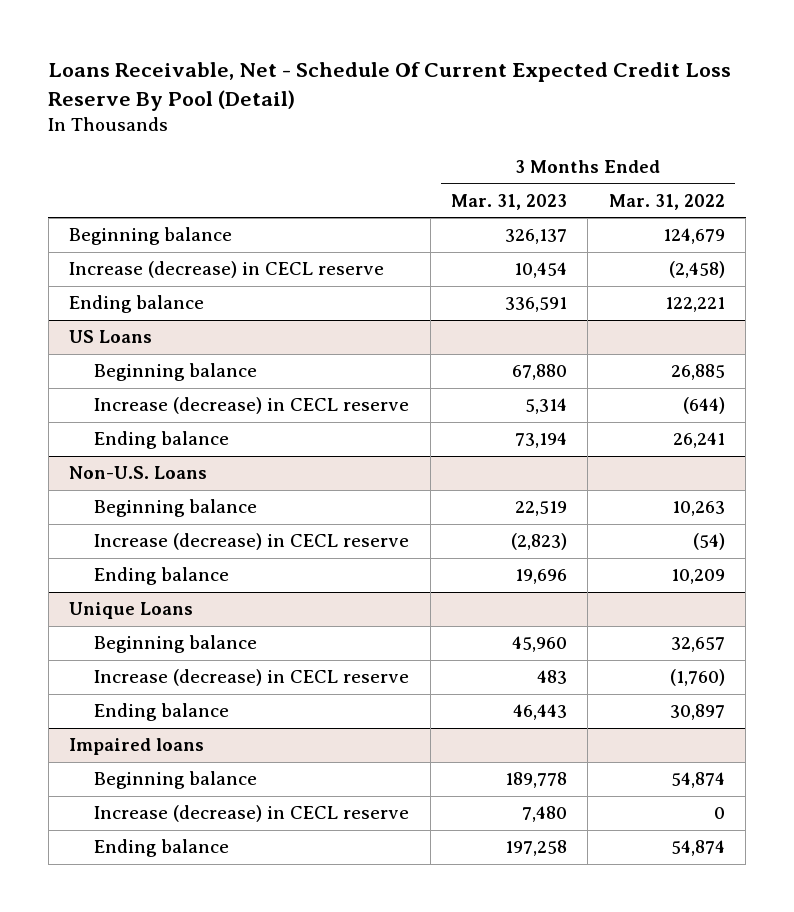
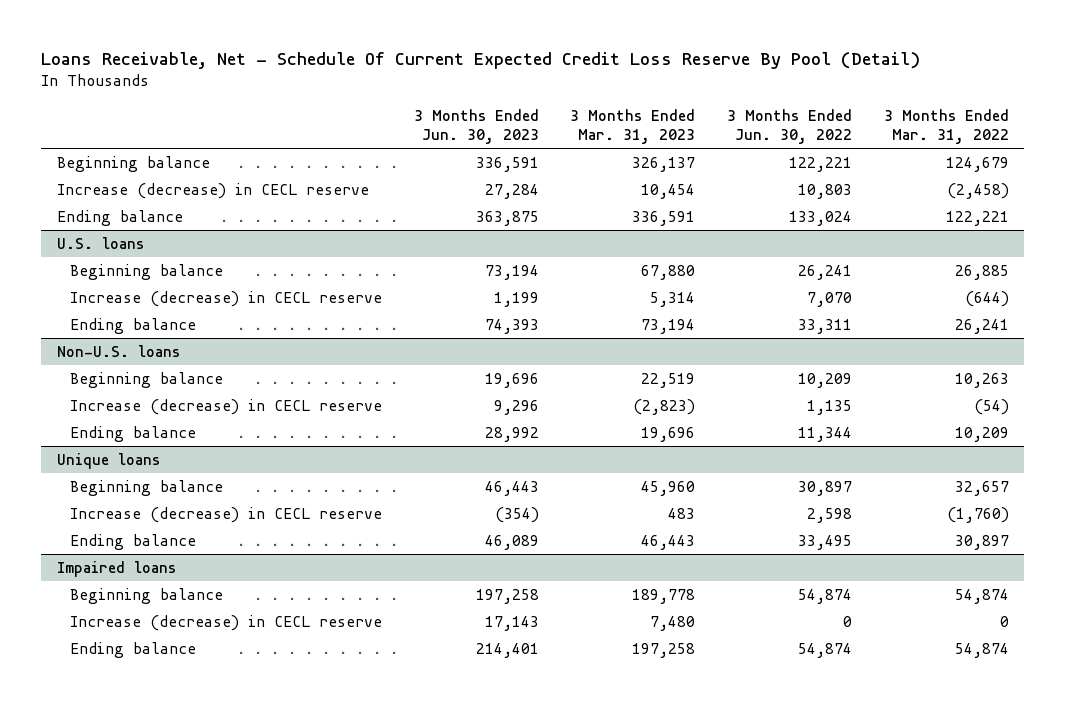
none -> [413,108,539,145] 3 Months Ended Jun. 30, 2023
none -> [727,108,853,145] 3 Months Ended Jun. 30, 2022
[68,330,152,344] US Loans -> [56,236,144,249] U.S. loans
[68,466,207,480] Non-U.S. Loans -> [56,344,180,357] Non-U.S. loans
[68,602,193,620] Unique Loans -> [56,452,160,469] Unique loans

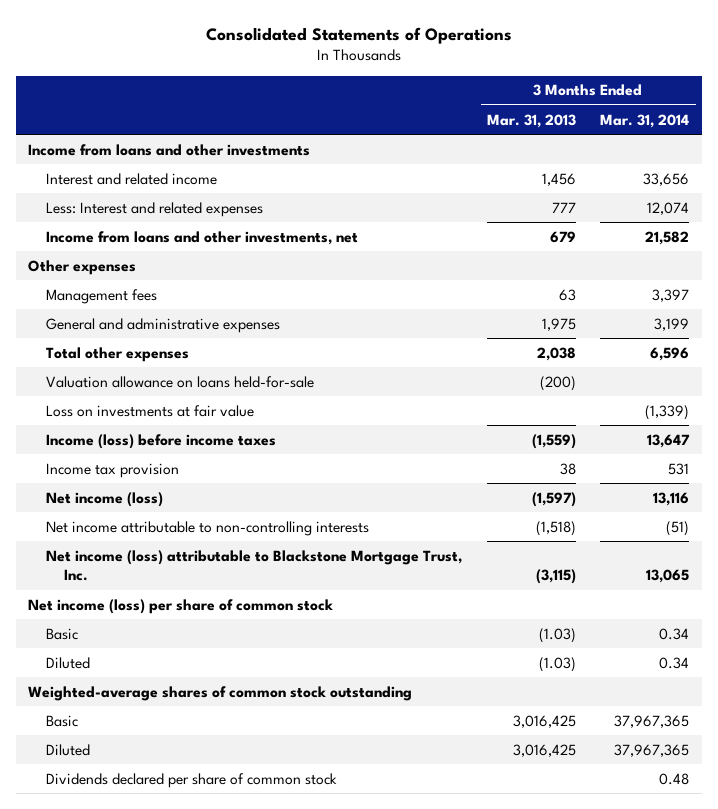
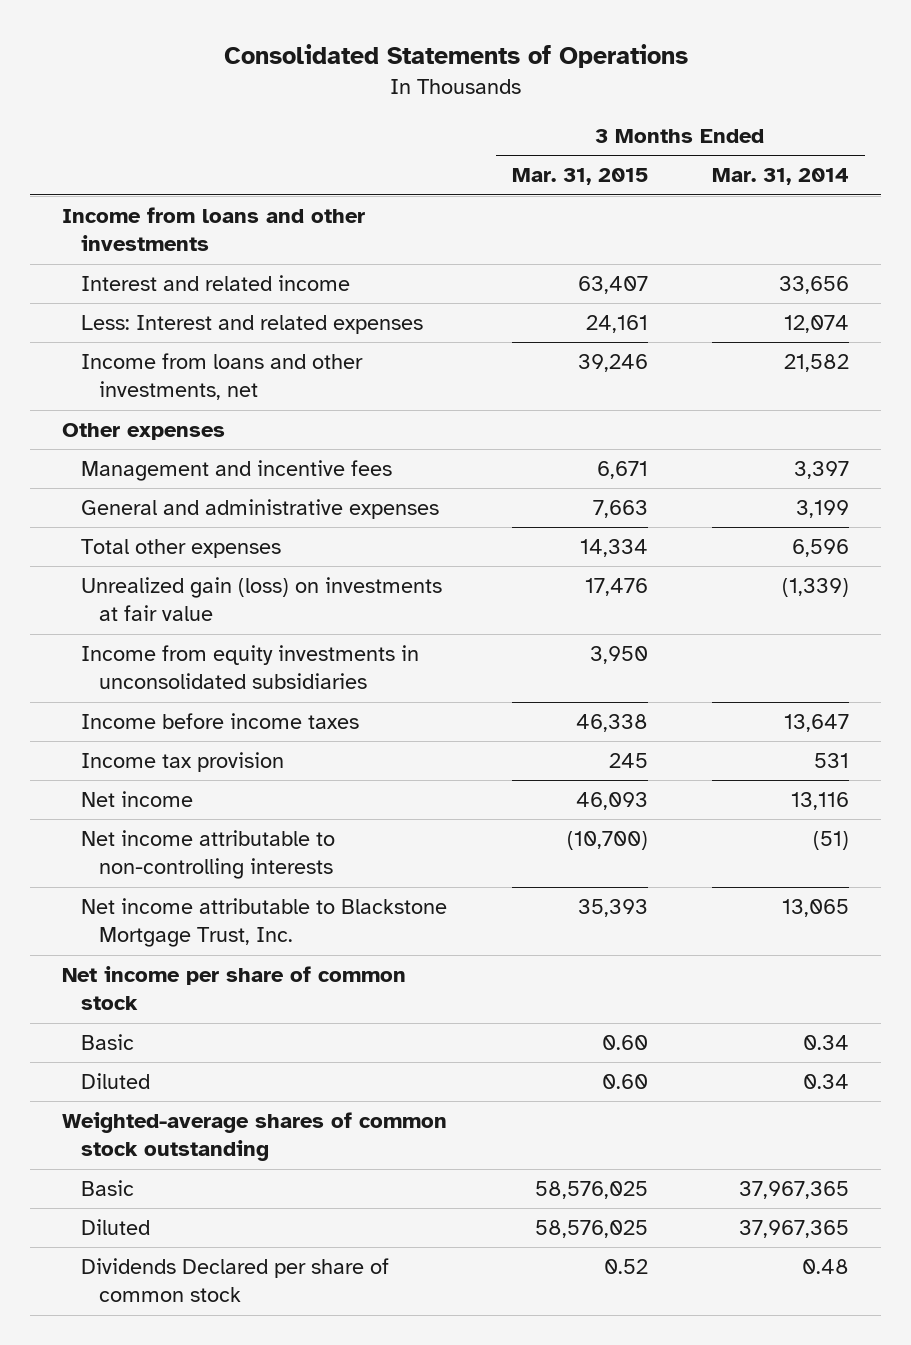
[486,113,576,128] Mar. 31, 2013 -> none
none -> [511,168,648,186] Mar. 31, 2015
[46,288,158,304] Management fees -> [80,460,392,482] Management and incentive fees
[46,375,315,388] Valuation allowance on loans held-for-sale -> none
[46,404,255,417] Loss on investments at fair value -> [80,577,442,622] Unrealized gain (loss) on investments at fair value
none -> [80,645,419,690] Income from equity investments in unconsolidated subsidiaries
[46,433,277,449] Income (loss) before income taxes -> [80,713,359,730] Income before income taxes
[46,491,164,507] Net income (loss) -> [80,791,193,808] Net income
[46,549,463,582] Net income (loss) attributable to Blackstone Mortgage Trust, Inc. -> [80,898,447,948] Net income attributable to Blackstone Mortgage Trust, Inc.
[28,598,334,614] Net income (loss) per share of common stock -> [62,966,407,1011] Net income per share of common stock
[46,772,338,788] Dividends declared per share of common stock -> [80,1258,389,1303] Dividends Declared per share of common stock

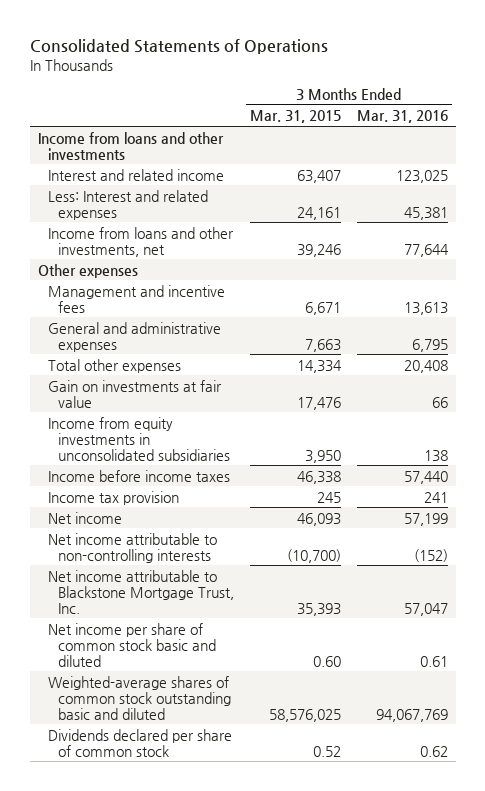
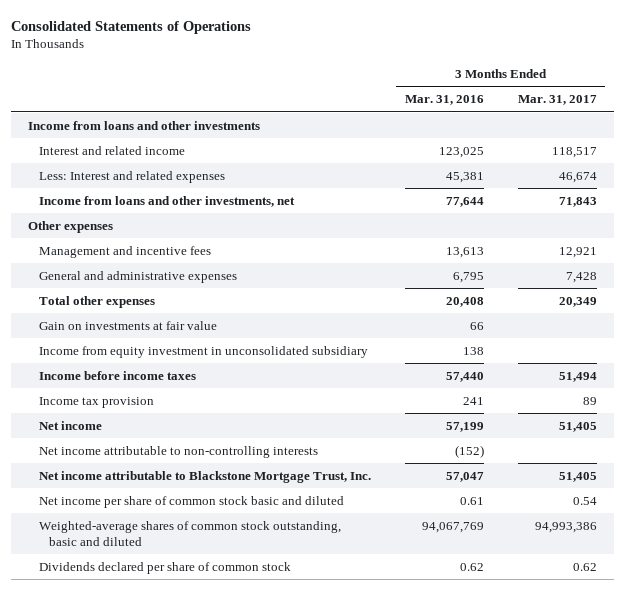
[249,110,341,124] Mar. 31, 2015 -> none
none -> [517,95,597,106] Mar. 31, 2017
[47,416,230,461] Income from equity investments in unconsolidated subsidiaries -> [38,345,368,358] Income from equity investment in unconsolidated subsidiary
[47,675,231,720] Weighted-average shares of common stock outstanding basic and diluted -> [38,520,341,546] Weighted-average shares of common stock outstanding, basic and diluted

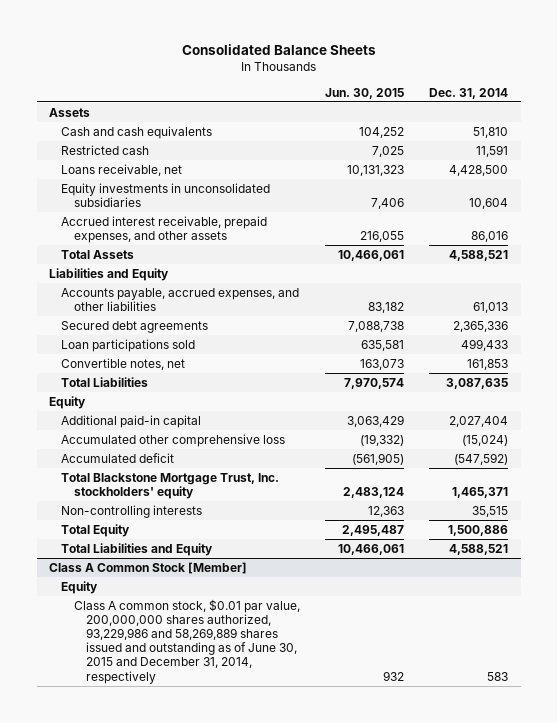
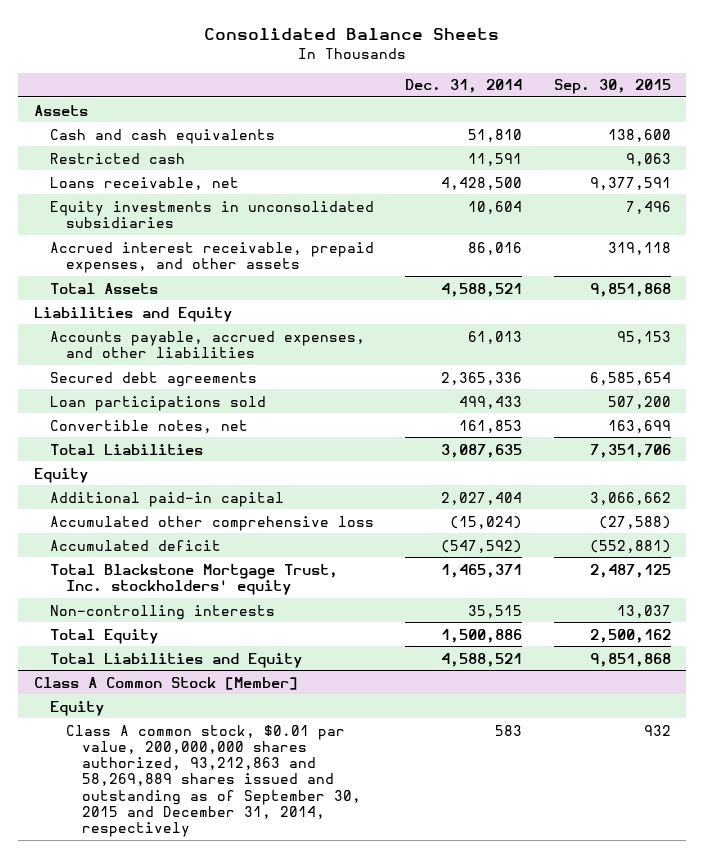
[324,87,404,99] Jun. 30, 2015 -> none
none -> [553,79,671,95] Sep. 30, 2015
[73,598,300,684] Class A common stock, $0.01 par value, 200,000,000 shares authorized, 93,229,986 and 58,269,889 shares issued and outstanding as of June 30, 2015 and December 31, 2014, respectively -> [65,724,361,838] Class A common stock, $0.01 par value, 200,000,000 shares authorized, 93,212,863 and 58,269,889 shares issued and outstanding as of September 30, 2015 and December 31, 2014, respectively

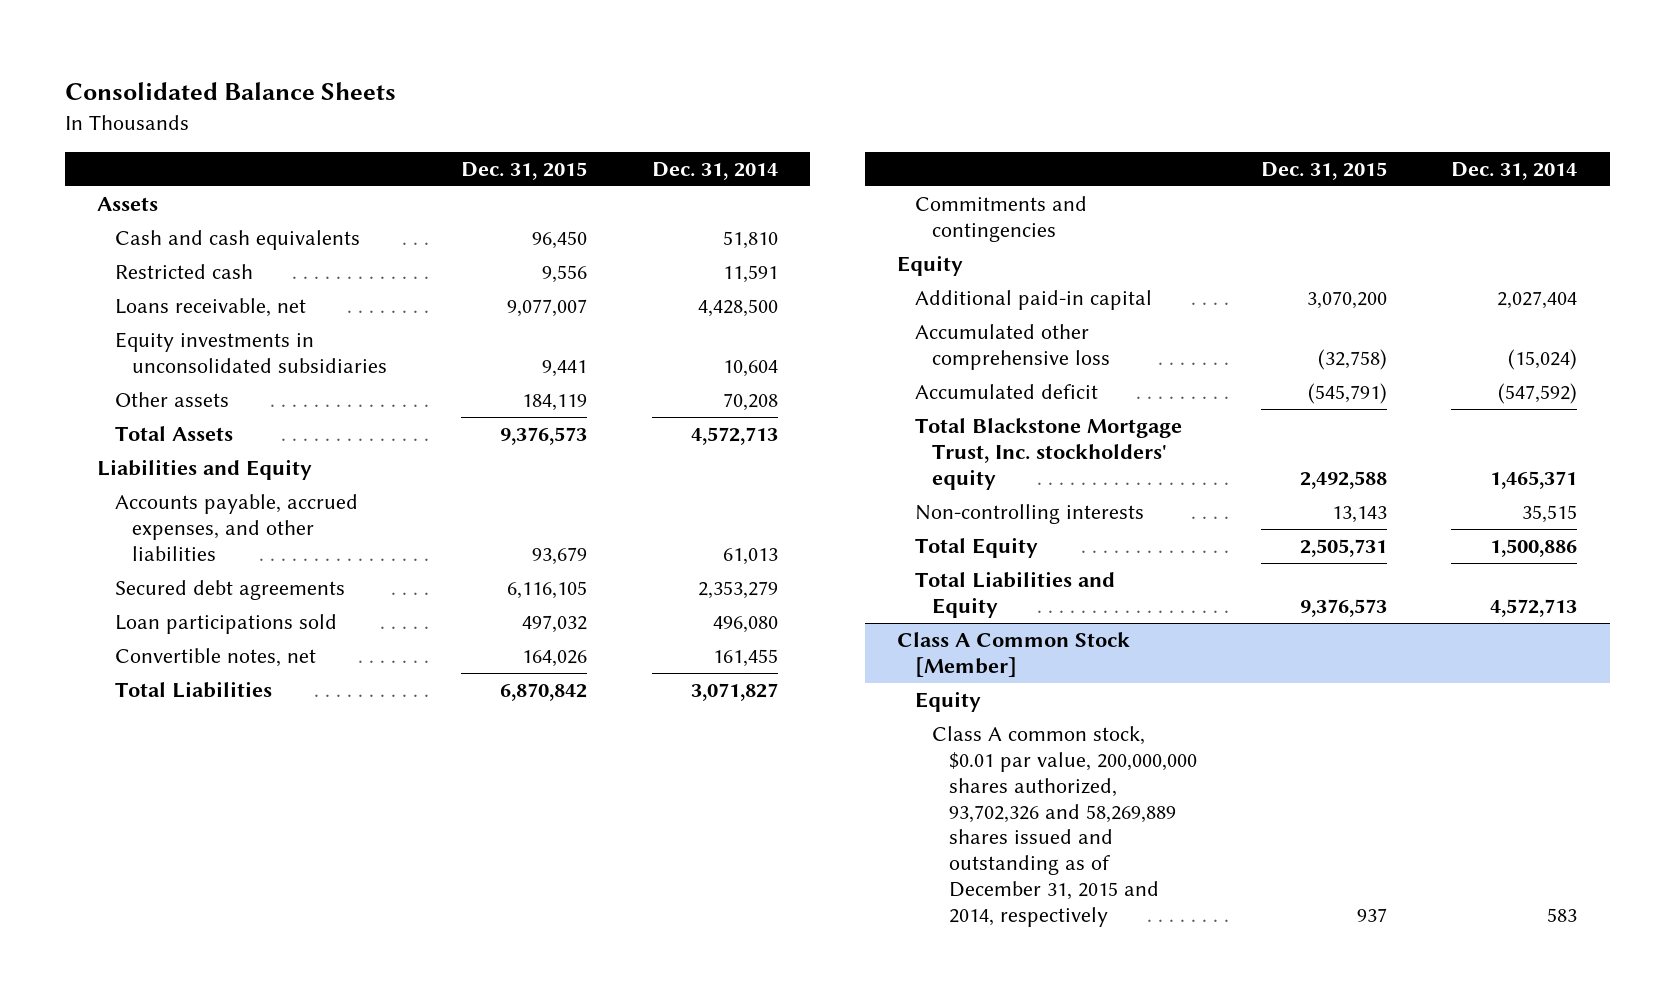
[553,79,671,95] Sep. 30, 2015 -> none
none -> [461,161,588,180] Dec. 31, 2015
[49,241,374,273] Accrued interest receivable, prepaid expenses, and other assets -> none
none -> [114,392,229,408] Other assets
[441,282,523,297] 4,588,521 -> [690,427,778,446] 4,572,713
[441,371,523,385] 2,365,336 -> [697,581,778,600] 2,353,279
[459,395,523,409] 499,433 -> [712,616,778,634] 496,080
[459,419,523,433] 161,853 -> [712,649,778,668] 161,455
[441,443,523,458] 3,087,635 -> [690,683,778,702] 3,071,827
none -> [914,196,1087,242] Commitments and contingencies
[441,652,523,667] 4,588,521 -> [1490,598,1578,617] 4,572,713
[65,724,361,838] Class A common stock, $0.01 par value, 200,000,000 shares authorized, 93,212,863 and 58,269,889 shares issued and outstanding as of September 30, 2015 and December 31, 2014, respectively -> [931,726,1198,927] Class A common stock, $0.01 par value, 200,000,000 shares authorized, 93,702,326 and 58,269,889 shares issued and outstanding as of December 31, 2015 and 2014, respectively

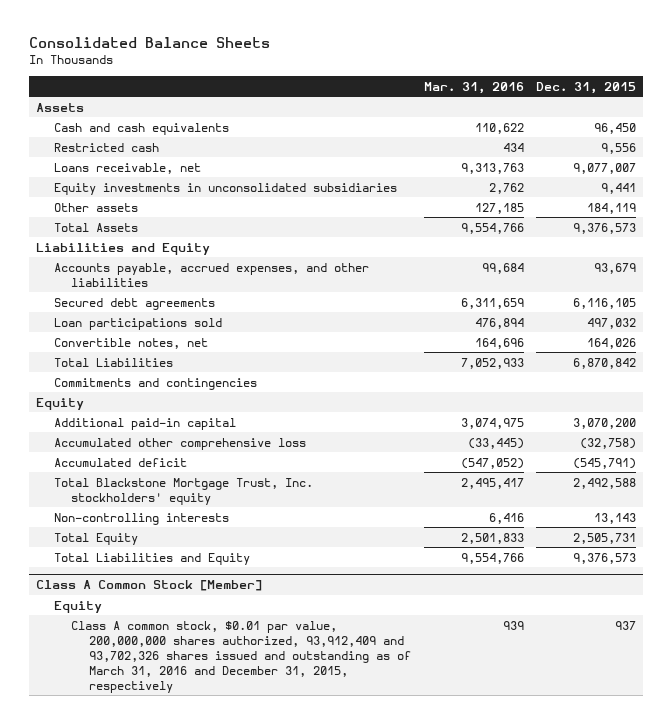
[651,161,778,180] Dec. 31, 2014 -> none
none -> [423,81,524,94] Mar. 31, 2016
[931,726,1198,927] Class A common stock, $0.01 par value, 200,000,000 shares authorized, 93,702,326 and 58,269,889 shares issued and outstanding as of December 31, 2015 and 2014, respectively -> [71,620,411,693] Class A common stock, $0.01 par value, 200,000,000 shares authorized, 93,912,409 and 93,702,326 shares issued and outstanding as of March 31, 2016 and December 31, 2015, respectively

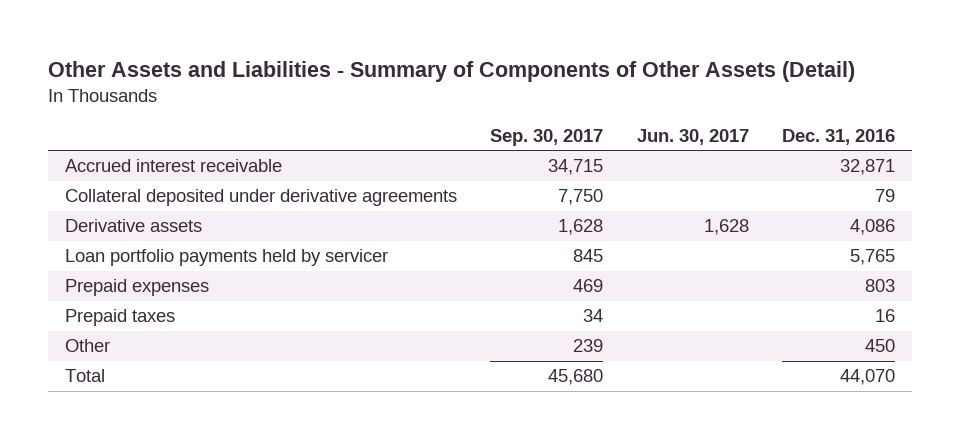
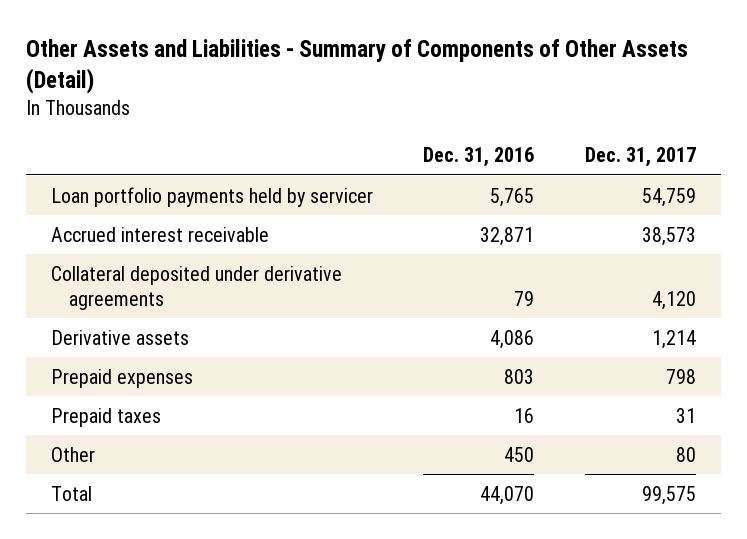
[490,128,604,146] Sep. 30, 2017 -> none
[636,128,749,145] Jun. 30, 2017 -> none
none -> [585,147,697,168] Dec. 31, 2017
[64,249,388,267] Loan portfolio payments held by servicer -> [50,186,373,207] Loan portfolio payments held by servicer

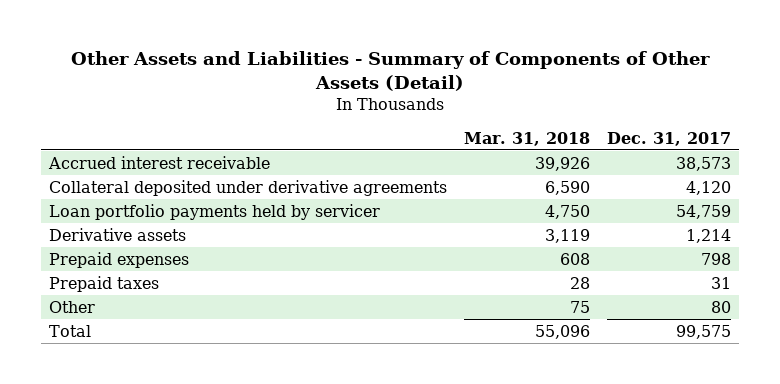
[423,147,535,168] Dec. 31, 2016 -> none
none -> [463,131,590,146] Mar. 31, 2018
[50,186,373,207] Loan portfolio payments held by servicer -> [49,203,381,220] Loan portfolio payments held by servicer

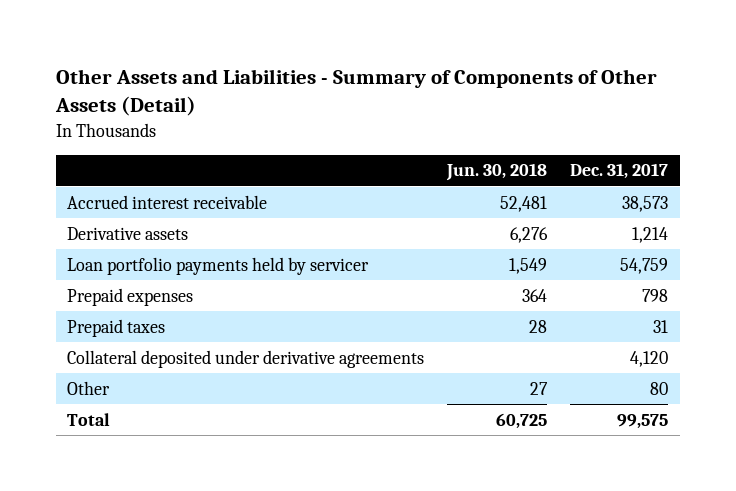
[463,131,590,146] Mar. 31, 2018 -> none
none -> [446,163,548,182] Jun. 30, 2018
[49,203,381,220] Loan portfolio payments held by servicer -> [67,256,370,275] Loan portfolio payments held by servicer
[49,179,448,196] Collateral deposited under derivative agreements -> [67,349,425,368] Collateral deposited under derivative agreements

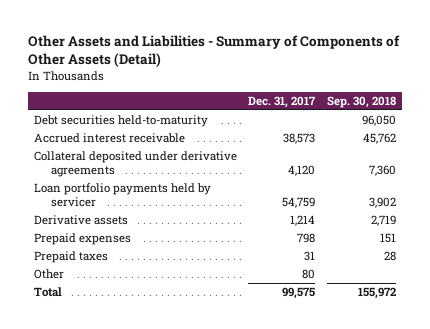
[446,163,548,182] Jun. 30, 2018 -> none
none -> [326,95,396,108] Sep. 30, 2018
none -> [33,115,208,128] Debt securities held-to-maturity
[67,349,425,368] Collateral deposited under derivative agreements -> [33,151,237,178] Collateral deposited under derivative agreements
[67,226,189,240] Derivative assets -> [33,215,128,226] Derivative assets

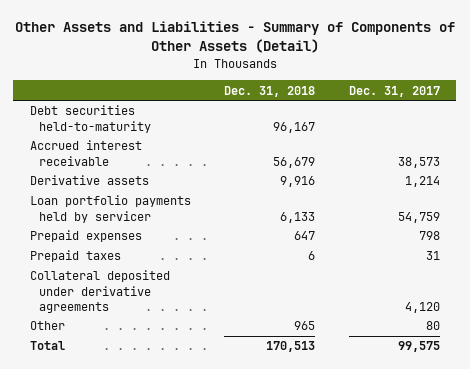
[326,95,396,108] Sep. 30, 2018 -> none
none -> [224,85,316,97] Dec. 31, 2018
[33,183,211,208] Loan portfolio payments held by servicer -> [30,195,192,223] Loan portfolio payments held by servicer
[33,151,237,178] Collateral deposited under derivative agreements -> [30,270,171,313] Collateral deposited under derivative agreements

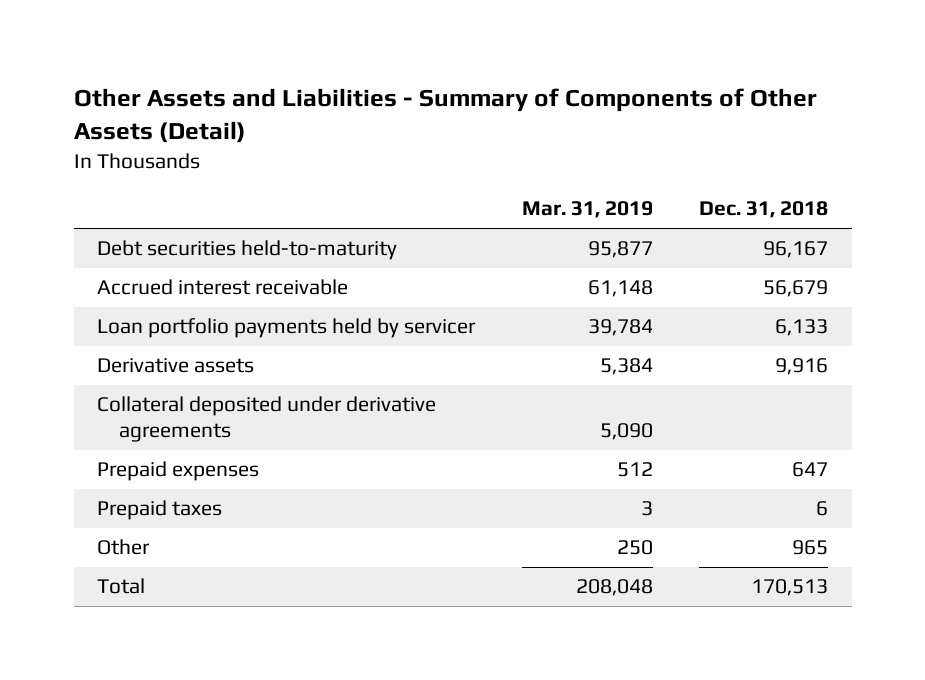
[348,85,440,97] Dec. 31, 2017 -> none
none -> [521,201,653,219] Mar. 31, 2019
[30,175,150,186] Derivative assets -> [96,358,254,374] Derivative assets
[30,270,171,313] Collateral deposited under derivative agreements -> [96,396,436,443] Collateral deposited under derivative agreements

